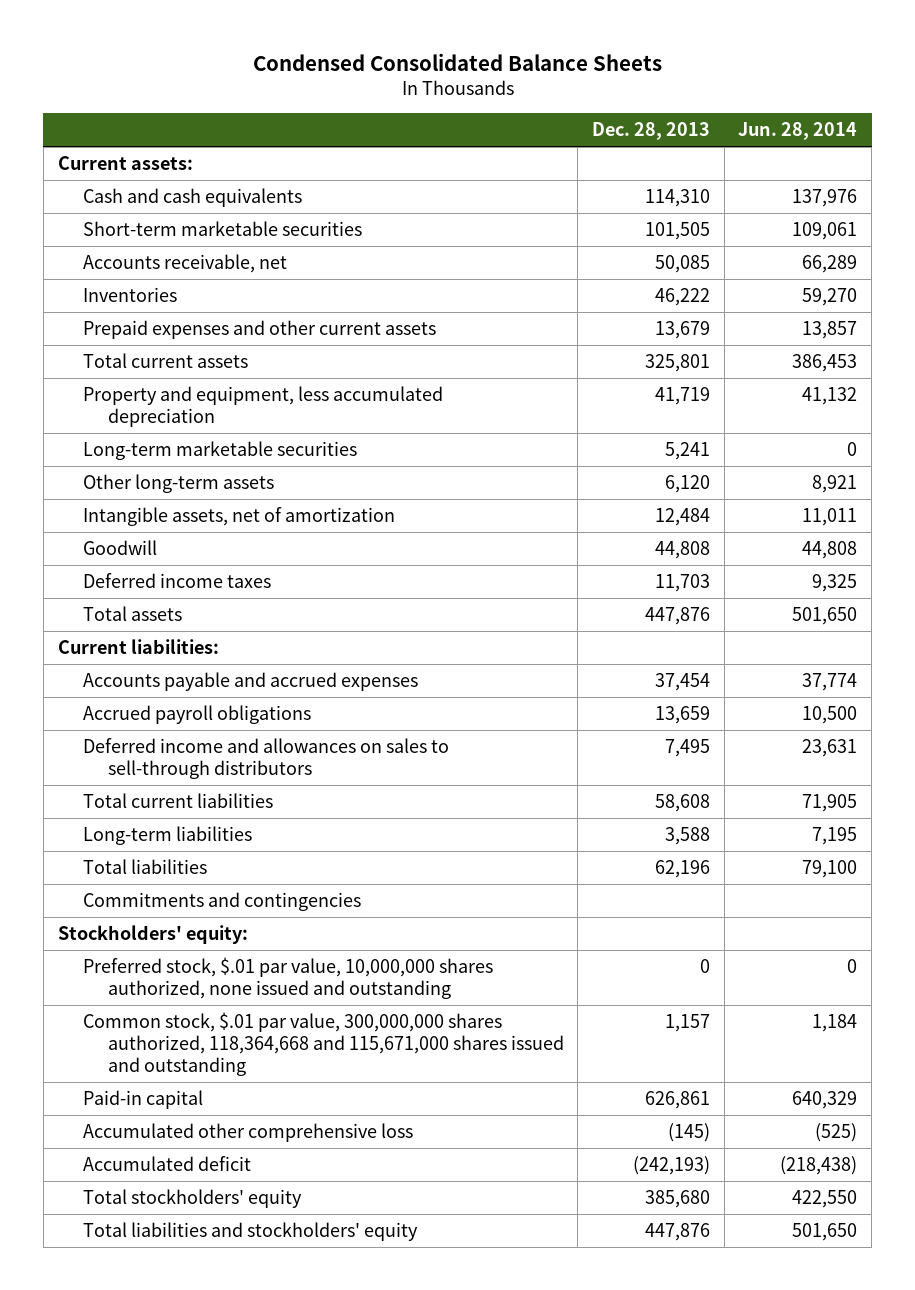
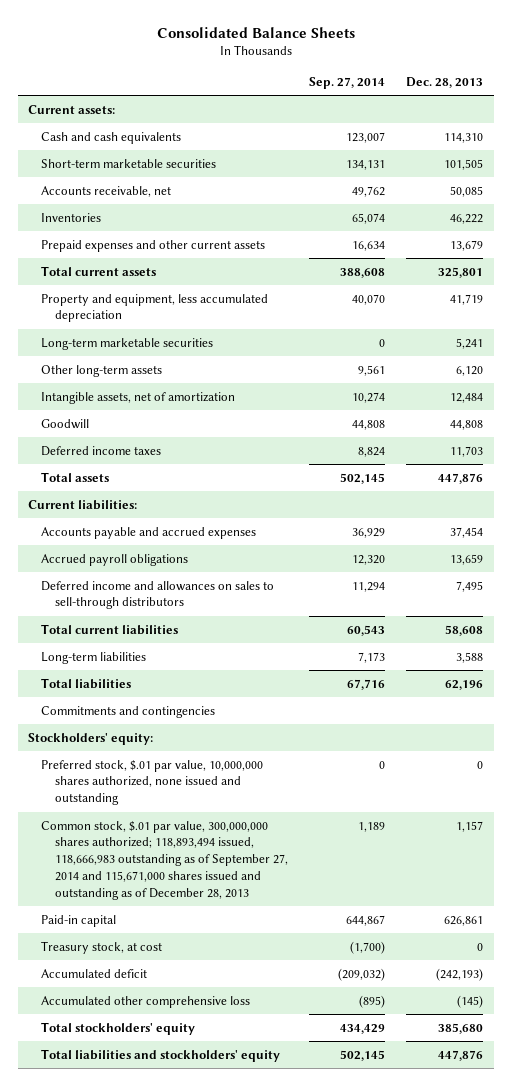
[252,53,662,72] Condensed Consolidated Balance Sheets -> [156,26,355,38] Consolidated Balance Sheets
[738,122,858,141] Jun. 28, 2014 -> none
none -> [308,76,385,89] Sep. 27, 2014
[82,1012,564,1076] Common stock, $.01 par value, 300,000,000 shares authorized, 118,364,668 and 115,671,000 shares issued and outstanding -> [41,820,288,900] Common stock, $.01 par value, 300,000,000 shares authorized; 118,893,494 issued, 118,666,983 outstanding as of September 27, 2014 and 115,671,000 shares issued and outstanding as of December 28, 2013
none -> [41,940,163,954] Treasury stock, at cost
[82,1123,413,1143] Accumulated other comprehensive loss -> [41,995,251,1008] Accumulated other comprehensive loss

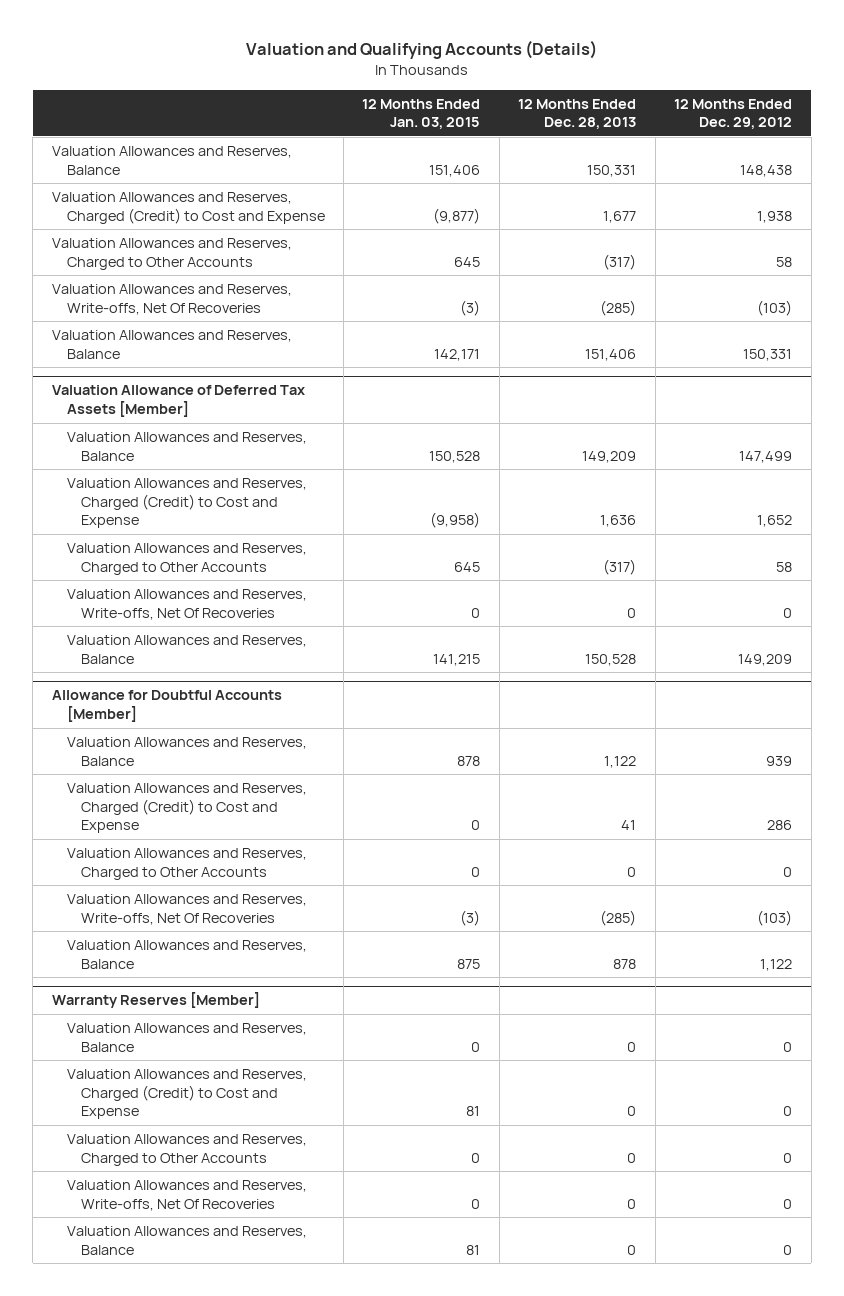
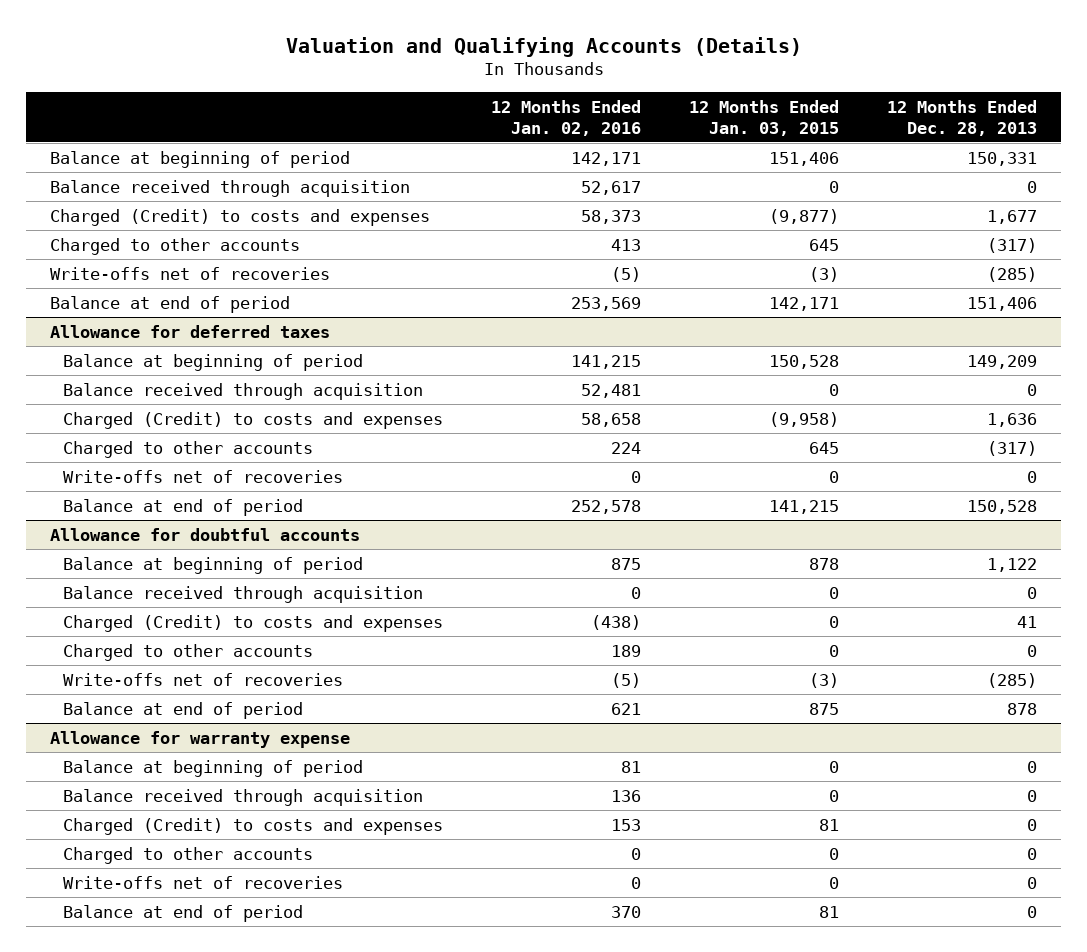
[674,98,793,130] 12 Months Ended Dec. 29, 2012 -> none
none -> [491,99,642,136] 12 Months Ended Jan. 02, 2016
[51,146,292,175] Valuation Allowances and Reserves, Balance -> [50,150,351,168] Balance at beginning of period
none -> [50,179,411,197] Balance received through acquisition
[51,192,325,224] Valuation Allowances and Reserves, Charged (Credit) to Cost and Expense -> [50,208,431,226] Charged (Credit) to costs and expenses
[51,238,292,270] Valuation Allowances and Reserves, Charged to Other Accounts -> [50,237,301,255] Charged to other accounts
[51,284,292,315] Valuation Allowances and Reserves, Write-offs, Net Of Recoveries -> [50,266,331,280] Write-offs net of recoveries
[51,330,292,359] Valuation Allowances and Reserves, Balance -> [50,295,291,313] Balance at end of period
[51,385,305,417] Valuation Allowance of Deferred Tax Assets [Member] -> [50,324,331,338] Allowance for deferred taxes
[66,432,307,461] Valuation Allowances and Reserves, Balance -> [63,353,364,371] Balance at beginning of period
none -> [63,382,424,400] Balance received through acquisition
[66,478,307,529] Valuation Allowances and Reserves, Charged (Credit) to Cost and Expense -> [63,411,444,429] Charged (Credit) to costs and expenses
[66,543,307,575] Valuation Allowances and Reserves, Charged to Other Accounts -> [63,440,314,458] Charged to other accounts
[66,589,307,620] Valuation Allowances and Reserves, Write-offs, Net Of Recoveries -> [63,469,344,483] Write-offs net of recoveries
[66,635,307,664] Valuation Allowances and Reserves, Balance -> [63,498,304,516] Balance at end of period
[51,690,282,722] Allowance for Doubtful Accounts [Member] -> [50,527,361,541] Allowance for doubtful accounts
[66,737,307,766] Valuation Allowances and Reserves, Balance -> [63,556,364,574] Balance at beginning of period
none -> [63,585,424,603] Balance received through acquisition
[66,783,307,834] Valuation Allowances and Reserves, Charged (Credit) to Cost and Expense -> [63,614,444,632] Charged (Credit) to costs and expenses
[66,848,307,880] Valuation Allowances and Reserves, Charged to Other Accounts -> [63,643,314,661] Charged to other accounts
[66,894,307,925] Valuation Allowances and Reserves, Write-offs, Net Of Recoveries -> [63,672,344,686] Write-offs net of recoveries
[66,940,307,969] Valuation Allowances and Reserves, Balance -> [63,701,304,719] Balance at end of period
[51,992,260,1009] Warranty Reserves [Member] -> [50,730,351,748] Allowance for warranty expense
[66,1023,307,1052] Valuation Allowances and Reserves, Balance -> [63,759,364,777] Balance at beginning of period
none -> [63,788,424,806] Balance received through acquisition
[66,1069,307,1120] Valuation Allowances and Reserves, Charged (Credit) to Cost and Expense -> [63,817,444,835] Charged (Credit) to costs and expenses
[66,1134,307,1166] Valuation Allowances and Reserves, Charged to Other Accounts -> [63,846,314,864] Charged to other accounts
[66,1180,307,1211] Valuation Allowances and Reserves, Write-offs, Net Of Recoveries -> [63,875,344,889] Write-offs net of recoveries
[66,1226,307,1255] Valuation Allowances and Reserves, Balance -> [63,904,304,922] Balance at end of period

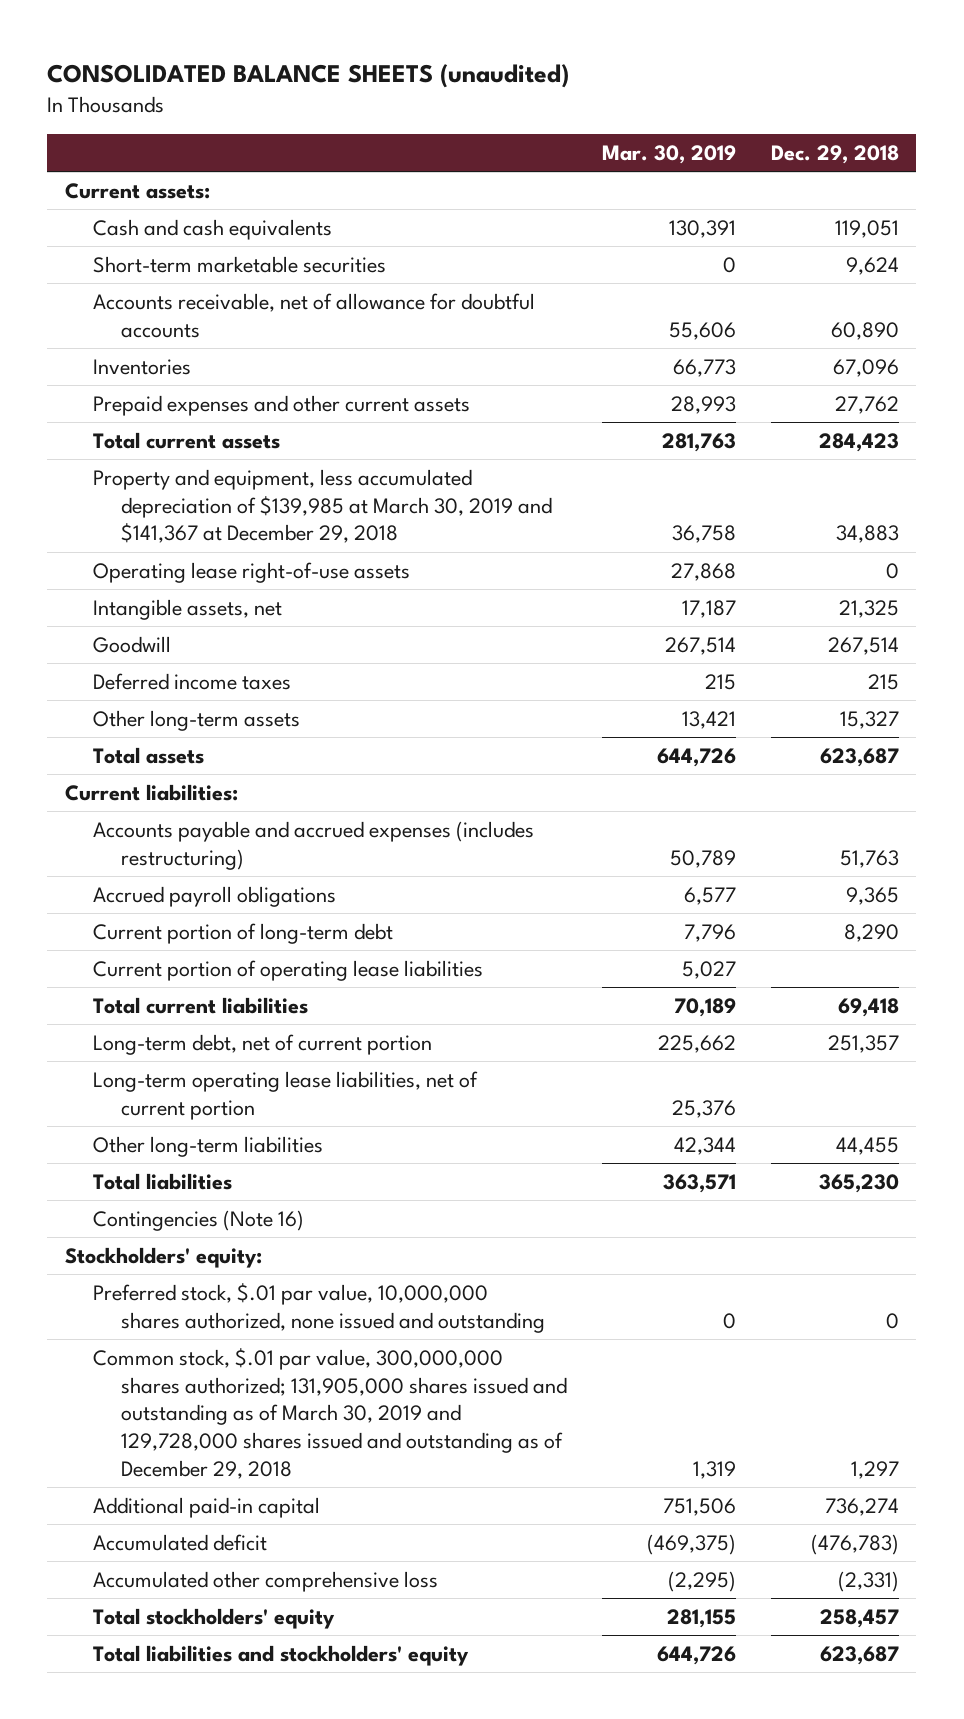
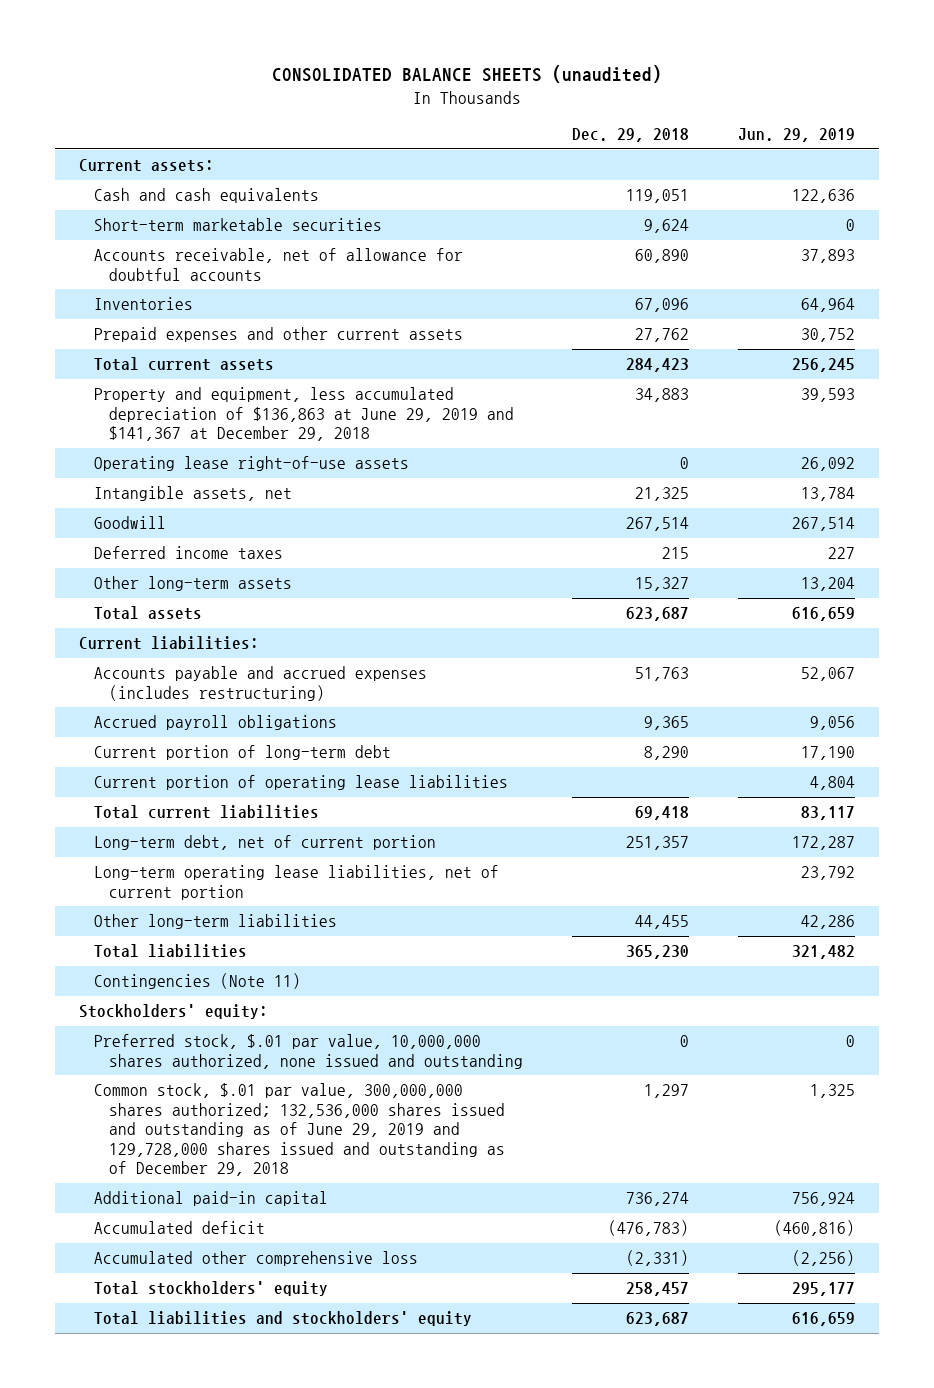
[602,144,737,164] Mar. 30, 2019 -> none
none -> [737,128,855,143] Jun. 29, 2019
[92,468,553,544] Property and equipment, less accumulated depreciation of $139,985 at March 30, 2019 and $141,367 at December 29, 2018 -> [94,387,515,442] Property and equipment, less accumulated depreciation of $136,863 at June 29, 2019 and $141,367 at December 29, 2018
[92,1209,304,1231] Contingencies (Note 16) -> [94,973,302,990] Contingencies (Note 11)
[92,1347,568,1479] Common stock, $.01 par value, 300,000,000 shares authorized; 131,905,000 shares issued and outstanding as of March 30, 2019 and 129,728,000 shares issued and outstanding as of December 29, 2018 -> [94,1083,506,1177] Common stock, $.01 par value, 300,000,000 shares authorized; 132,536,000 shares issued and outstanding as of June 29, 2019 and 129,728,000 shares issued and outstanding as of December 29, 2018

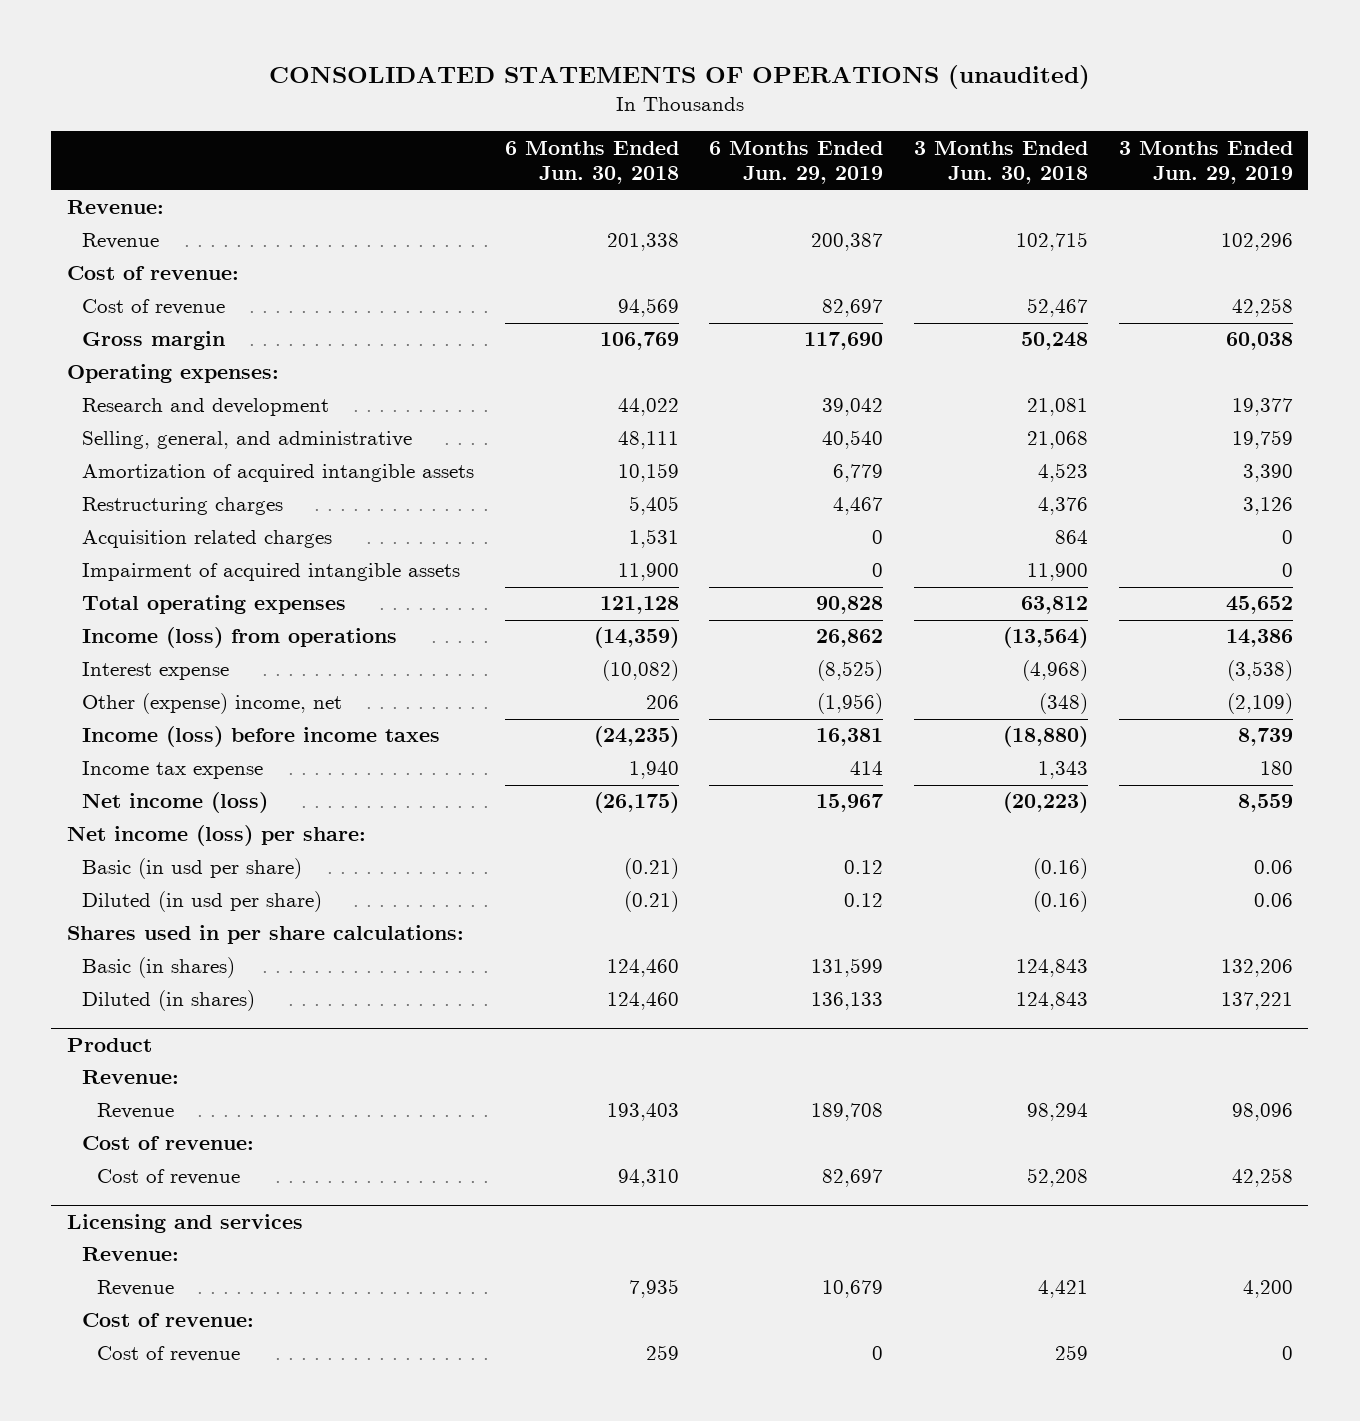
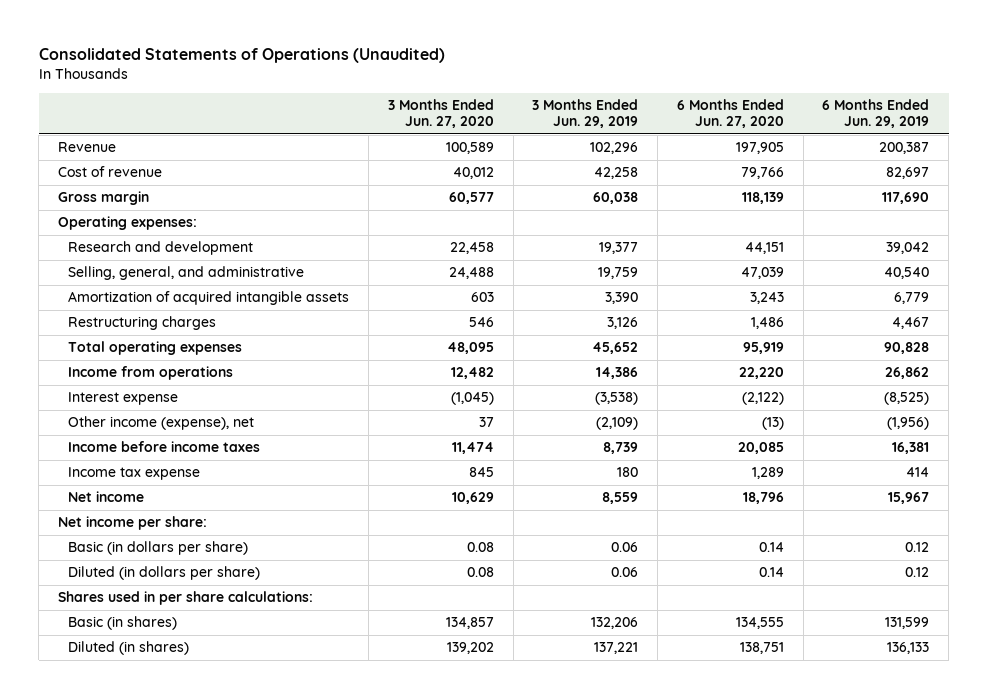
[268,65,1090,90] CONSOLIDATED STATEMENTS OF OPERATIONS (unaudited) -> [38,48,445,64] Consolidated Statements of Operations (Unaudited)
[504,140,679,185] 6 Months Ended Jun. 30, 2018 -> none
[914,140,1089,185] 3 Months Ended Jun. 30, 2018 -> none
none -> [387,98,494,129] 3 Months Ended Jun. 27, 2020
none -> [676,98,784,129] 6 Months Ended Jun. 27, 2020
[66,200,164,215] Revenue: -> none
[66,266,239,281] Cost of revenue: -> none
[81,530,332,549] Acquisition related charges -> none
[81,563,460,582] Impairment of acquired intangible assets -> none
[81,627,397,649] Income (loss) from operations -> [68,366,234,381] Income from operations
[81,693,342,715] Other (expense) income, net -> [68,416,255,431] Other income (expense), net
[81,726,440,748] Income (loss) before income taxes -> [68,441,261,453] Income before income taxes
[81,792,268,814] Net income (loss) -> [68,491,145,503] Net income
[66,825,366,847] Net income (loss) per share: -> [58,516,208,531] Net income per share:
[81,858,302,880] Basic (in usd per share) -> [68,541,249,556] Basic (in dollars per share)
[81,891,322,913] Diluted (in usd per share) -> [68,566,261,581] Diluted (in dollars per share)
[66,1038,152,1053] Product -> none
[81,1070,179,1085] Revenue: -> none
[96,1103,174,1120] Revenue -> none
[81,1136,254,1151] Cost of revenue: -> none
[96,1169,240,1186] Cost of revenue -> none
[66,1214,303,1234] Licensing and services -> none
[81,1247,179,1262] Revenue: -> none
[96,1280,174,1297] Revenue -> none
[81,1313,254,1328] Cost of revenue: -> none
[96,1346,240,1363] Cost of revenue -> none

